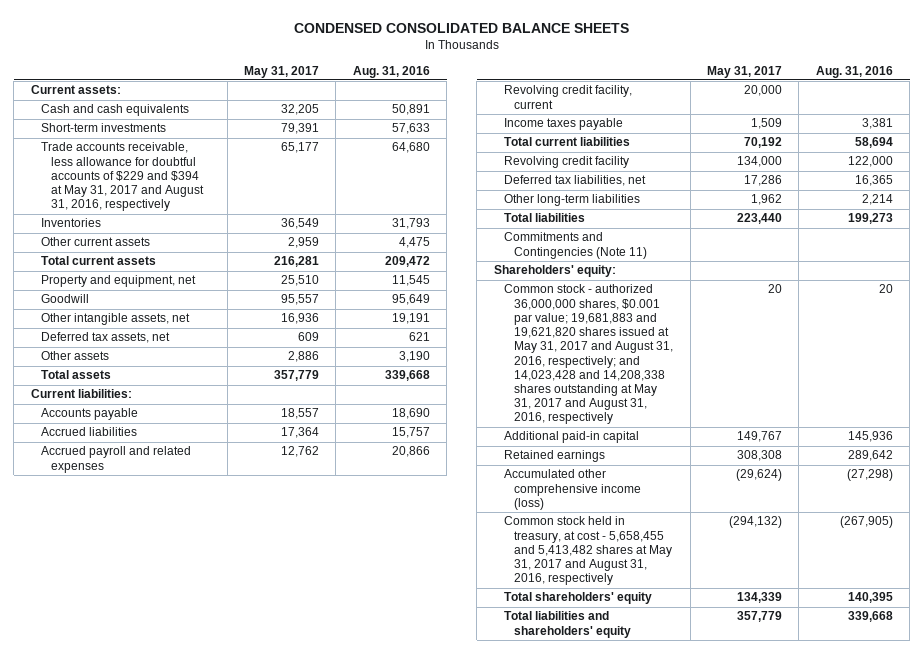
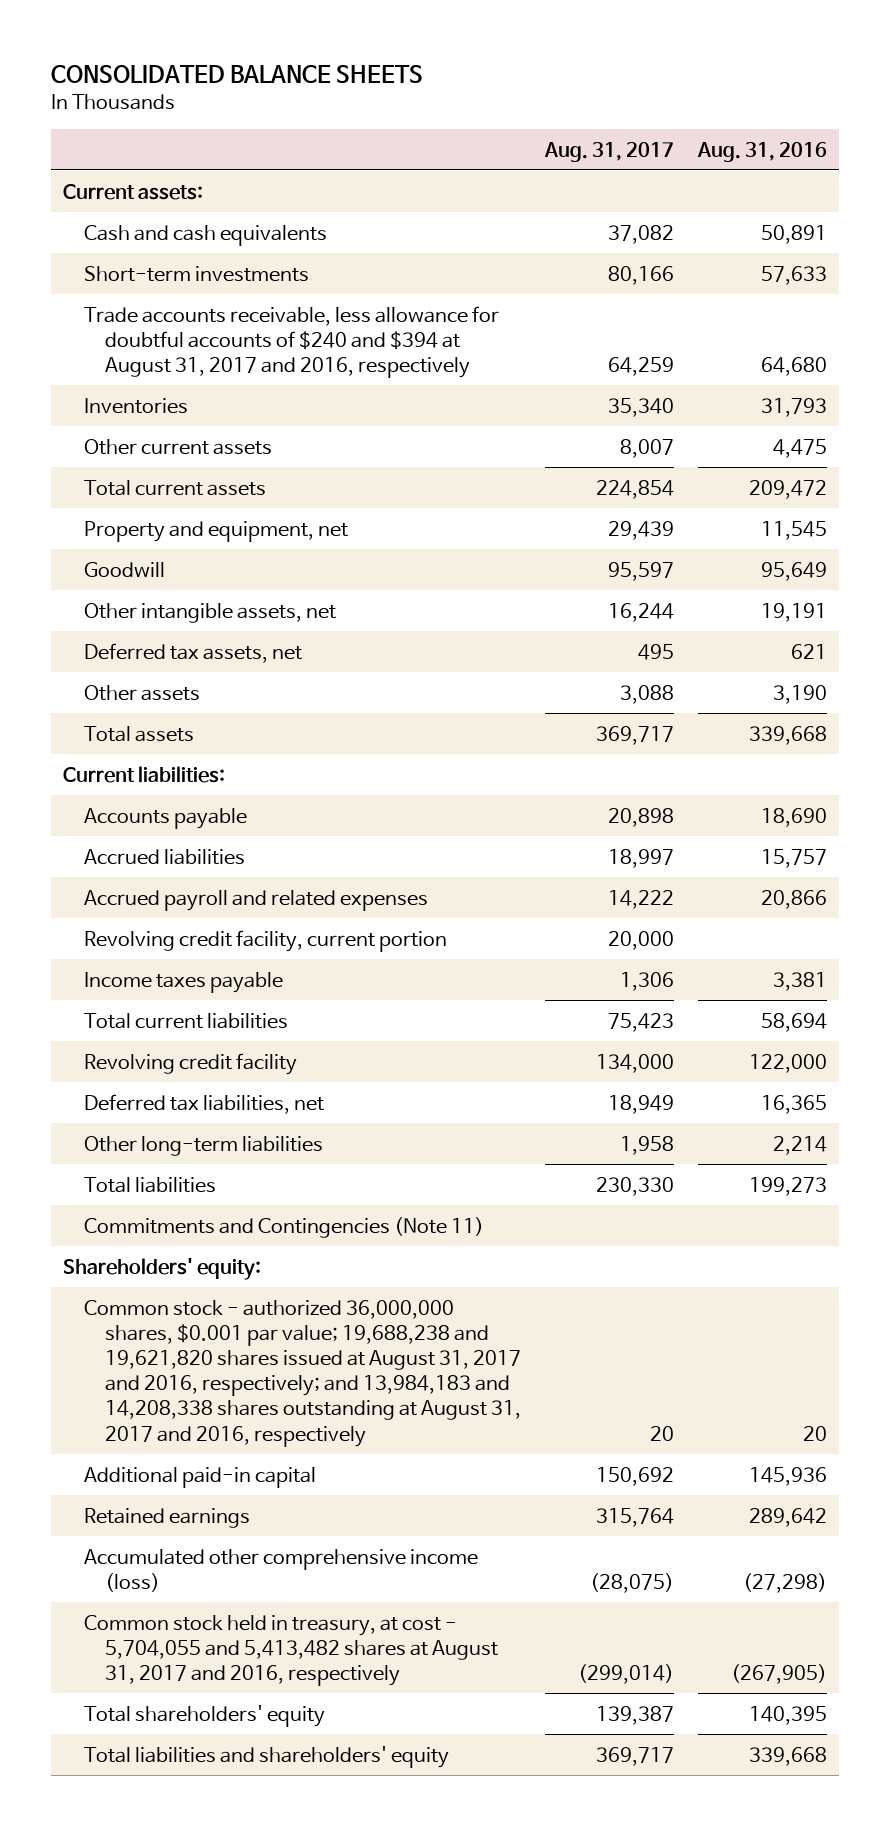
[293,22,629,33] CONDENSED CONSOLIDATED BALANCE SHEETS -> [50,65,423,84] CONSOLIDATED BALANCE SHEETS
[244,65,320,78] May 31, 2017 -> none
none -> [543,141,674,162] Aug. 31, 2017
[41,142,205,212] Trade accounts receivable, less allowance for doubtful accounts of $229 and $394 at May 31, 2017 and August 31, 2016, respectively -> [83,305,499,379] Trade accounts receivable, less allowance for doubtful accounts of $240 and $394 at August 31, 2017 and 2016, respectively
[504,85,633,109] Revolving credit facility, current -> [83,929,447,952] Revolving credit facility, current portion
[504,284,674,425] Common stock - authorized 36,000,000 shares, $0.001 par value; 19,681,883 and 19,621,820 shares issued at May 31, 2017 and August 31, 2016, respectively; and 14,023,428 and 14,208,338 shares outstanding at May 31, 2017 and August 31, 2016, respectively -> [83,1299,521,1447] Common stock - authorized 36,000,000 shares, $0.001 par value; 19,688,238 and 19,621,820 shares issued at August 31, 2017 and 2016, respectively; and 13,984,183 and 14,208,338 shares outstanding at August 31, 2017 and 2016, respectively
[504,516,673,586] Common stock held in treasury, at cost - 5,658,455 and 5,413,482 shares at May 31, 2017 and August 31, 2016, respectively -> [83,1614,498,1687] Common stock held in treasury, at cost - 5,704,055 and 5,413,482 shares at August 31, 2017 and 2016, respectively

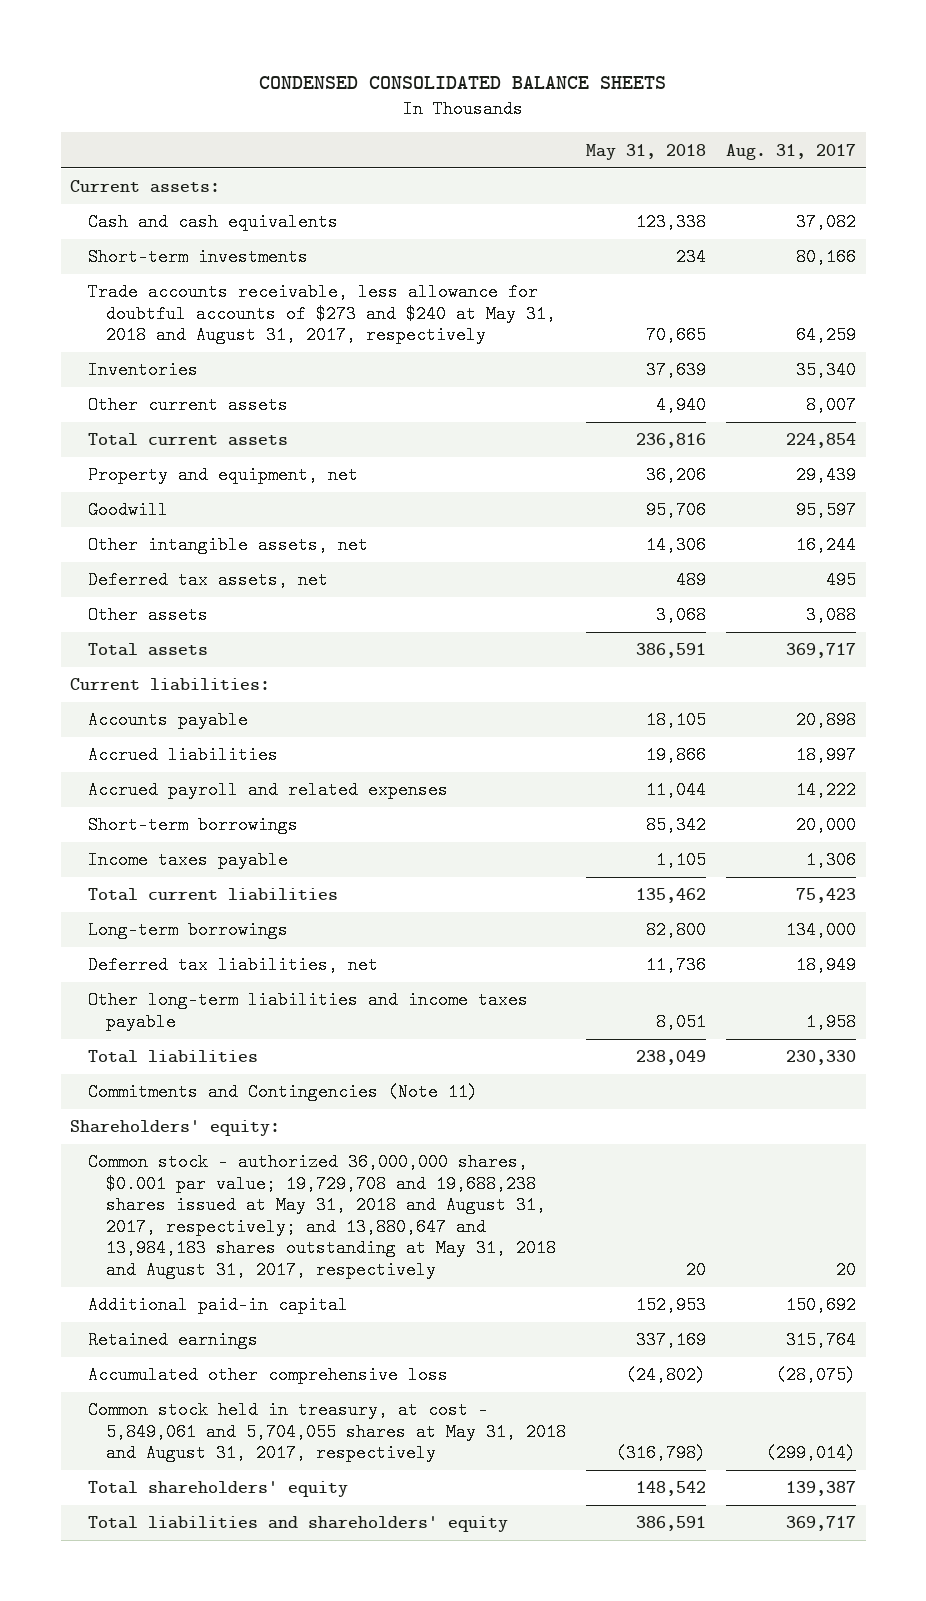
[50,65,423,84] CONSOLIDATED BALANCE SHEETS -> [259,76,667,90] CONDENSED CONSOLIDATED BALANCE SHEETS
[696,141,827,162] Aug. 31, 2016 -> none
none -> [585,143,706,160] May 31, 2018
[83,305,499,379] Trade accounts receivable, less allowance for doubtful accounts of $240 and $394 at August 31, 2017 and 2016, respectively -> [88,283,557,345] Trade accounts receivable, less allowance for doubtful accounts of $273 and $240 at May 31, 2018 and August 31, 2017, respectively
[83,929,447,952] Revolving credit facility, current portion -> [88,816,299,835] Short-term borrowings
[83,1052,297,1075] Revolving credit facility -> [88,921,289,940] Long-term borrowings
[83,1135,323,1156] Other long-term liabilities -> [88,991,529,1031] Other long-term liabilities and income taxes payable
[83,1299,521,1447] Common stock - authorized 36,000,000 shares, $0.001 par value; 19,688,238 and 19,621,820 shares issued at August 31, 2017 and 2016, respectively; and 13,984,183 and 14,208,338 shares outstanding at August 31, 2017 and 2016, respectively -> [88,1153,557,1279] Common stock - authorized 36,000,000 shares, $0.001 par value; 19,729,708 and 19,688,238 shares issued at May 31, 2018 and August 31, 2017, respectively; and 13,880,647 and 13,984,183 shares outstanding at May 31, 2018 and August 31, 2017, respectively
[83,1548,478,1592] Accumulated other comprehensive income (loss) -> [88,1366,449,1385] Accumulated other comprehensive loss
[83,1614,498,1687] Common stock held in treasury, at cost - 5,704,055 and 5,413,482 shares at August 31, 2017 and 2016, respectively -> [88,1401,567,1463] Common stock held in treasury, at cost - 5,849,061 and 5,704,055 shares at May 31, 2018 and August 31, 2017, respectively

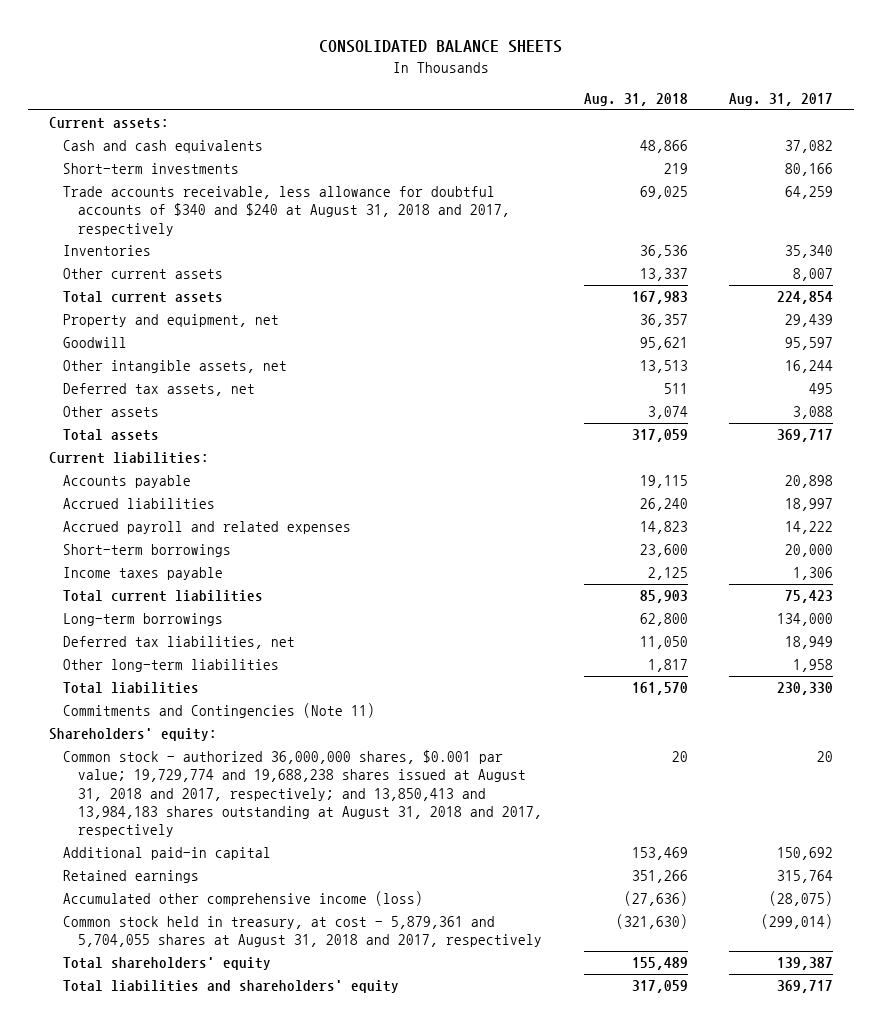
[259,76,667,90] CONDENSED CONSOLIDATED BALANCE SHEETS -> [318,40,562,54] CONSOLIDATED BALANCE SHEETS
[585,143,706,160] May 31, 2018 -> none
none -> [583,93,688,107] Aug. 31, 2018
[88,283,557,345] Trade accounts receivable, less allowance for doubtful accounts of $273 and $240 at May 31, 2018 and August 31, 2017, respectively -> [63,186,511,236] Trade accounts receivable, less allowance for doubtful accounts of $340 and $240 at August 31, 2018 and 2017, respectively
[88,991,529,1031] Other long-term liabilities and income taxes payable -> [63,659,280,673] Other long-term liabilities
[88,1153,557,1279] Common stock - authorized 36,000,000 shares, $0.001 par value; 19,729,708 and 19,688,238 shares issued at May 31, 2018 and August 31, 2017, respectively; and 13,880,647 and 13,984,183 shares outstanding at May 31, 2018 and August 31, 2017, respectively -> [63,750,543,838] Common stock - authorized 36,000,000 shares, $0.001 par value; 19,729,774 and 19,688,238 shares issued at August 31, 2018 and 2017, respectively; and 13,850,413 and 13,984,183 shares outstanding at August 31, 2018 and 2017, respectively
[88,1366,449,1385] Accumulated other comprehensive loss -> [63,891,424,907] Accumulated other comprehensive income (loss)
[88,1401,567,1463] Common stock held in treasury, at cost - 5,849,061 and 5,704,055 shares at May 31, 2018 and August 31, 2017, respectively -> [63,916,543,948] Common stock held in treasury, at cost - 5,879,361 and 5,704,055 shares at August 31, 2018 and 2017, respectively

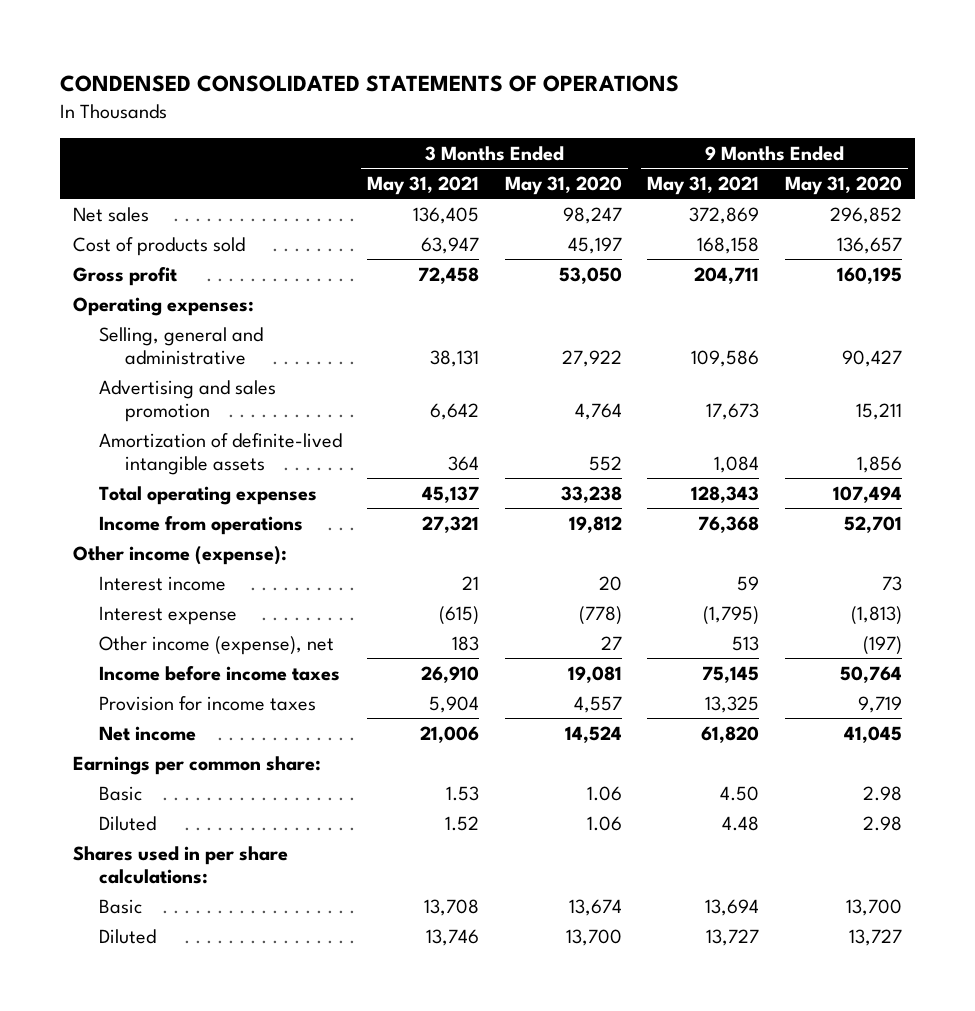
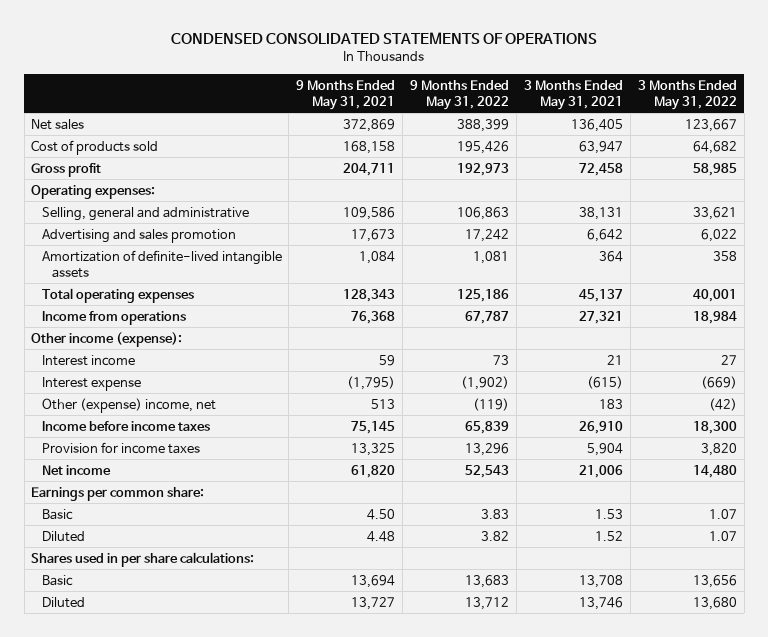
[504,175,622,195] May 31, 2020 -> none
[784,175,902,195] May 31, 2020 -> none
none -> [410,79,510,110] 9 Months Ended May 31, 2022
none -> [637,79,737,110] 3 Months Ended May 31, 2022
[98,635,334,655] Other income (expense), net -> [41,397,216,413] Other (expense) income, net

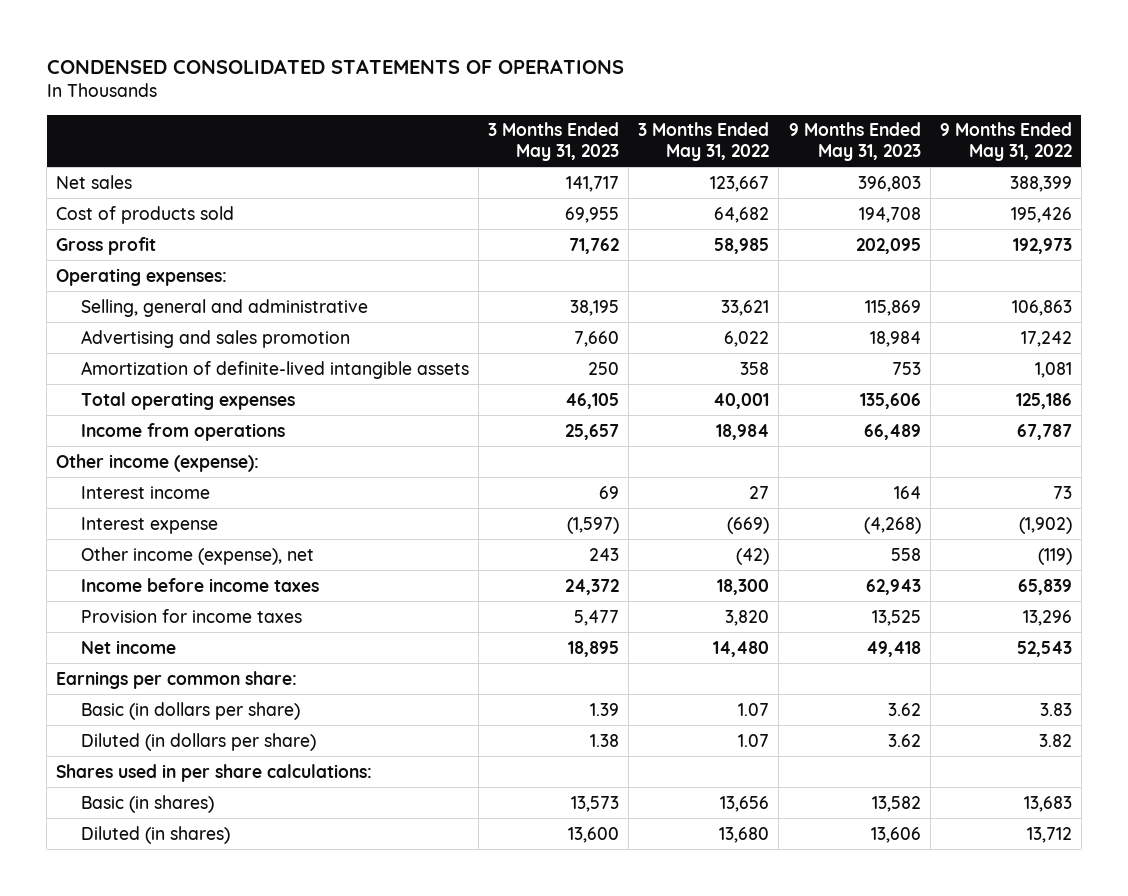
[296,79,396,110] 9 Months Ended May 31, 2021 -> none
[523,79,623,110] 3 Months Ended May 31, 2021 -> none
none -> [488,122,620,161] 3 Months Ended May 31, 2023
none -> [788,122,921,161] 9 Months Ended May 31, 2023
[41,397,216,413] Other (expense) income, net -> [81,546,315,565] Other income (expense), net
[41,508,73,520] Basic -> [81,701,301,720] Basic (in dollars per share)
[41,530,85,542] Diluted -> [81,732,317,751] Diluted (in dollars per share)
[41,574,73,586] Basic -> [81,794,215,813] Basic (in shares)
[41,596,85,608] Diluted -> [81,825,231,844] Diluted (in shares)

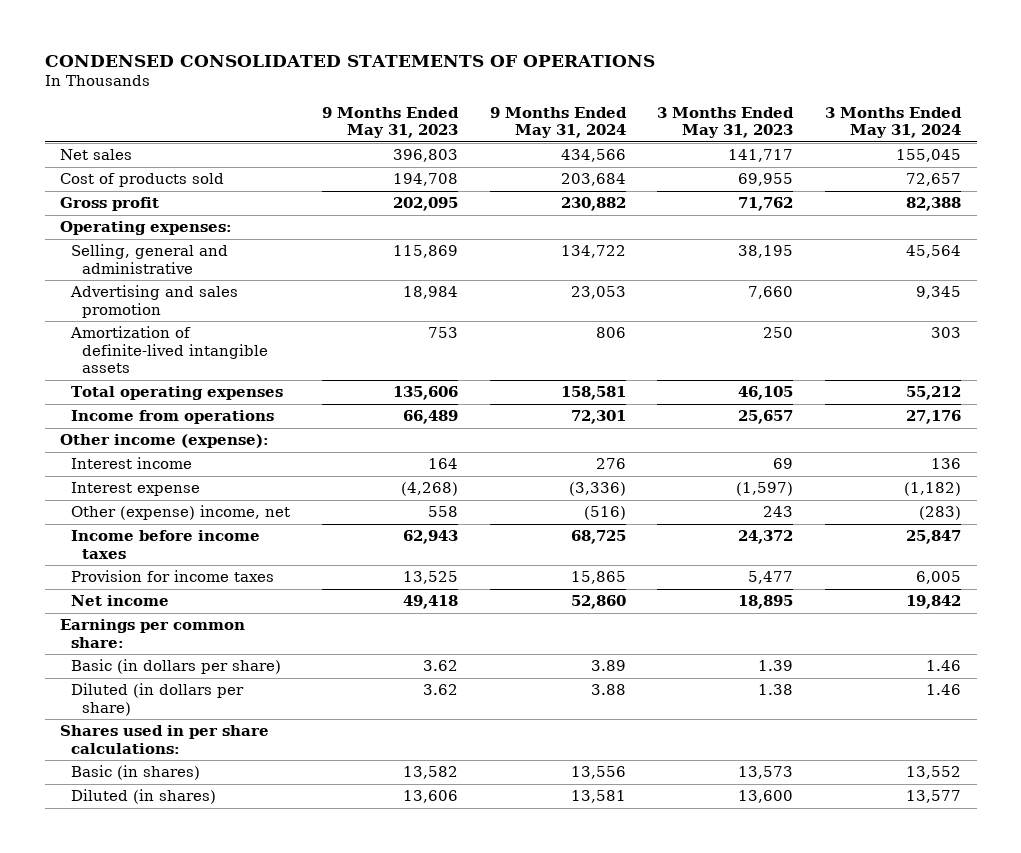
[638,122,770,161] 3 Months Ended May 31, 2022 -> none
[939,122,1072,161] 9 Months Ended May 31, 2022 -> none
none -> [489,106,627,139] 9 Months Ended May 31, 2024
none -> [825,106,963,139] 3 Months Ended May 31, 2024
[81,546,315,565] Other income (expense), net -> [71,505,291,521] Other (expense) income, net

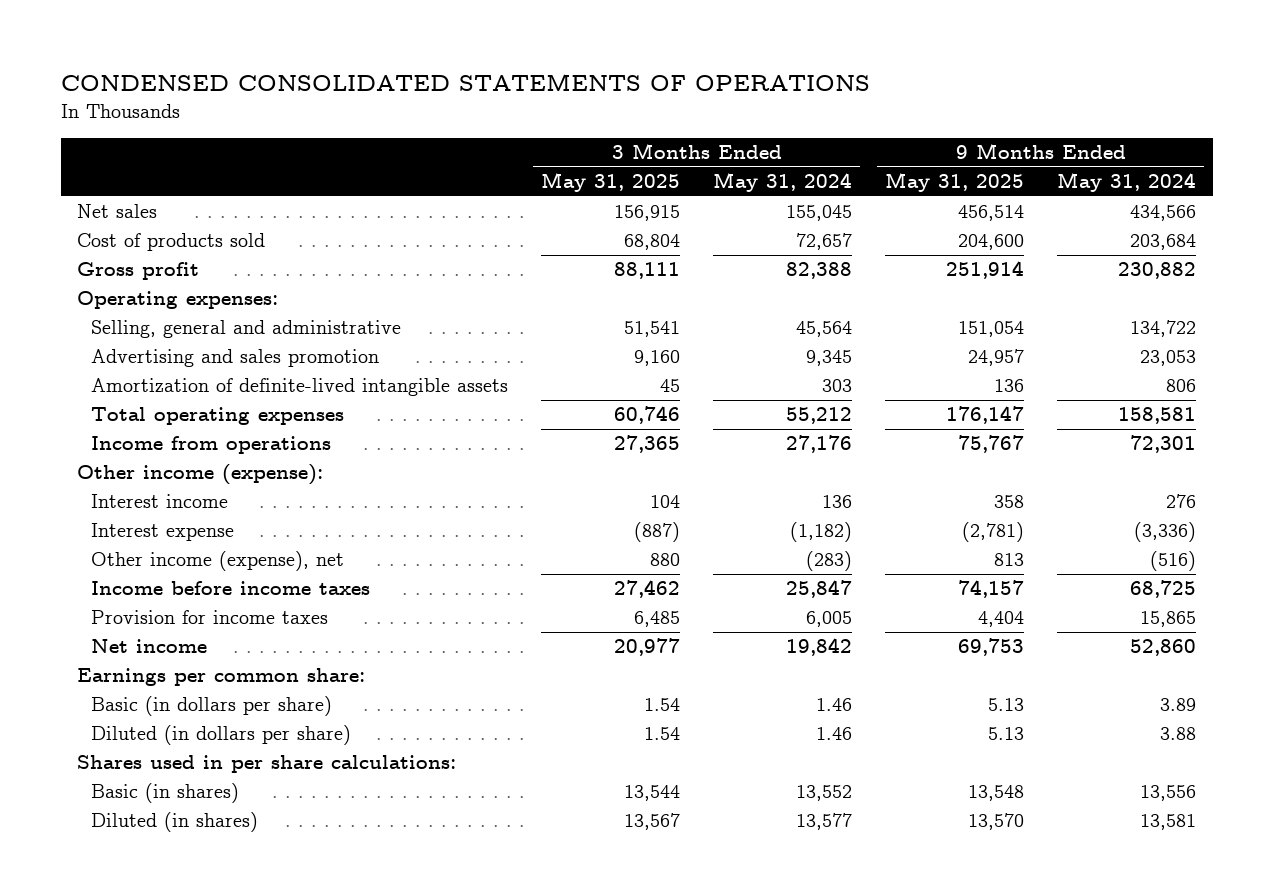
[321,106,459,139] 9 Months Ended May 31, 2023 -> none
[657,106,795,139] 3 Months Ended May 31, 2023 -> none
none -> [541,172,681,193] May 31, 2025
none -> [885,172,1025,193] May 31, 2025
[71,505,291,521] Other (expense) income, net -> [91,551,345,572] Other income (expense), net

